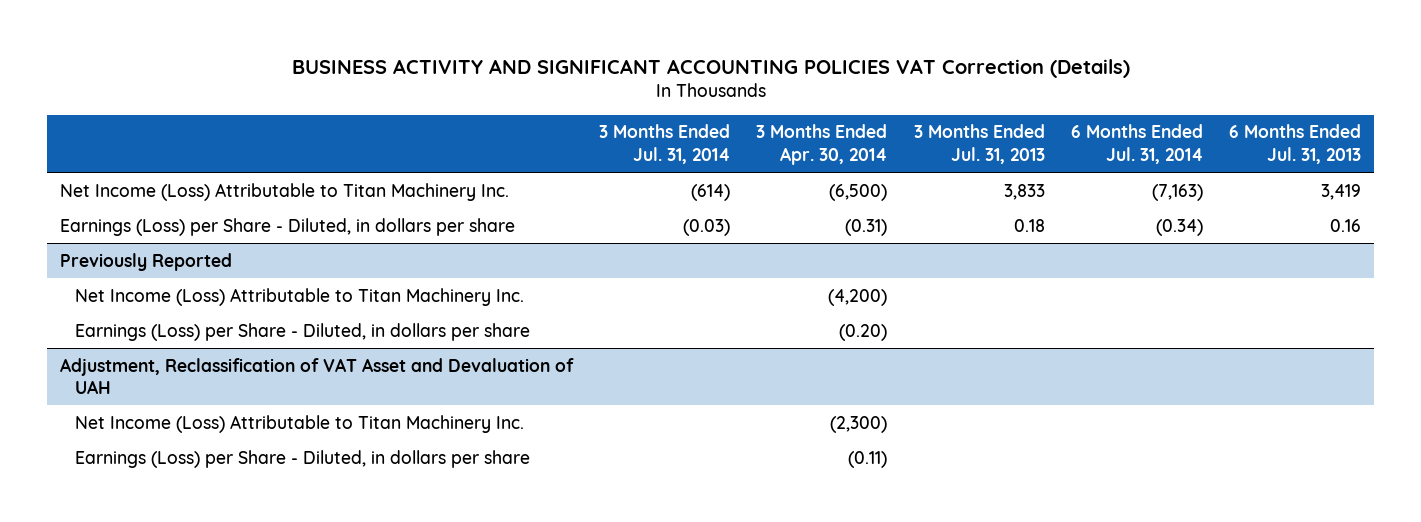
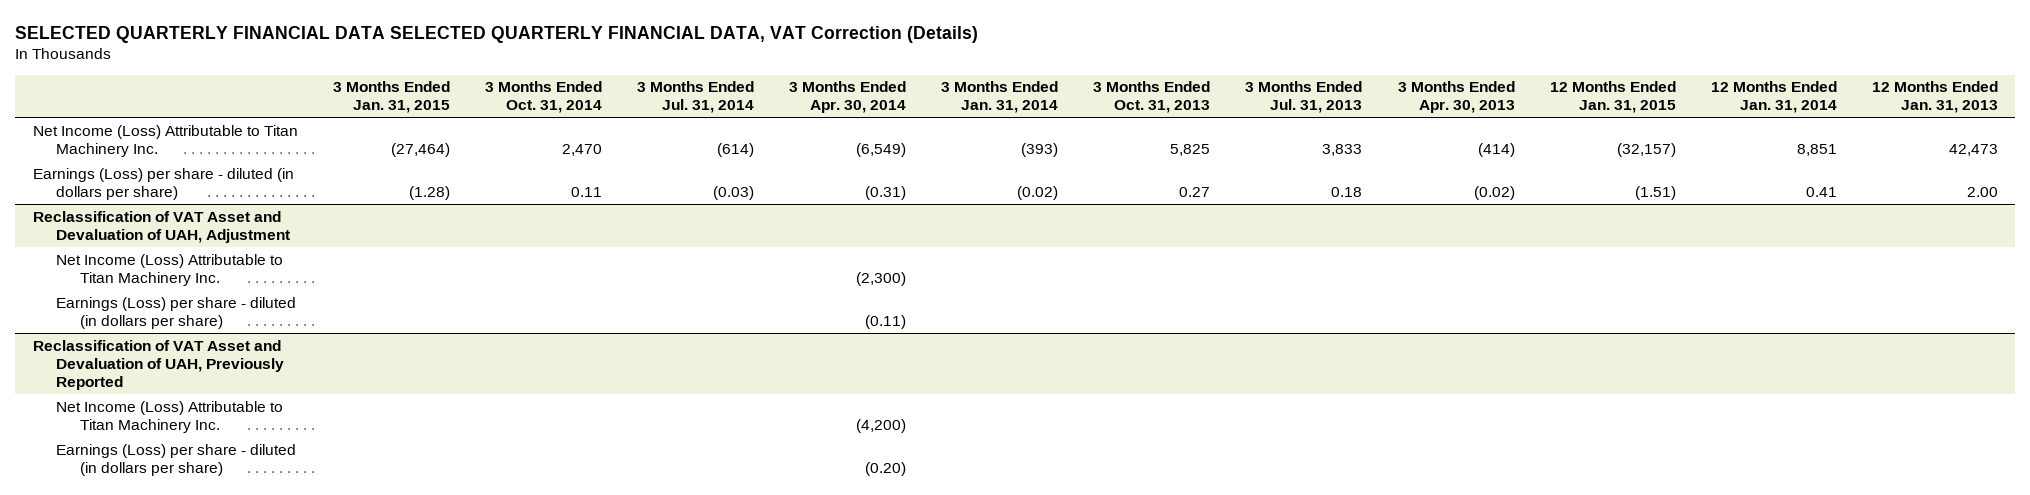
[291,58,1130,78] BUSINESS ACTIVITY AND SIGNIFICANT ACCOUNTING POLICIES VAT Correction (Details) -> [15,25,979,43] SELECTED QUARTERLY FINANCIAL DATA SELECTED QUARTERLY FINANCIAL DATA, VAT Correction (Details)
[1070,124,1203,164] 6 Months Ended Jul. 31, 2014 -> none
[1229,124,1362,164] 6 Months Ended Jul. 31, 2013 -> none
none -> [332,81,450,114] 3 Months Ended Jan. 31, 2015
none -> [484,81,602,114] 3 Months Ended Oct. 31, 2014
none -> [941,81,1059,114] 3 Months Ended Jan. 31, 2014
none -> [1093,81,1211,114] 3 Months Ended Oct. 31, 2013
none -> [1397,81,1515,114] 3 Months Ended Apr. 30, 2013
none -> [1549,81,1676,114] 12 Months Ended Jan. 31, 2015
none -> [1710,81,1837,114] 12 Months Ended Jan. 31, 2014
none -> [1871,81,1998,114] 12 Months Ended Jan. 31, 2013
[59,252,232,271] Previously Reported -> none
[75,287,525,306] Net Income (Loss) Attributable to Titan Machinery Inc. -> none
[75,322,531,341] Earnings (Loss) per Share - Diluted, in dollars per share -> none
[829,183,888,201] (6,500) -> [856,142,907,157] (6,549)
[59,217,515,236] Earnings (Loss) per Share - Diluted, in dollars per share -> [32,167,294,200] Earnings (Loss) per share - diluted (in dollars per share)
[59,357,574,394] Adjustment, Reclassification of VAT Asset and Devaluation of UAH -> [32,210,291,243] Reclassification of VAT Asset and Devaluation of UAH, Adjustment
[75,449,531,468] Earnings (Loss) per Share - Diluted, in dollars per share -> [56,296,297,329] Earnings (Loss) per share - diluted (in dollars per share)
none -> [32,339,285,391] Reclassification of VAT Asset and Devaluation of UAH, Previously Reported
none -> [56,400,284,433] Net Income (Loss) Attributable to Titan Machinery Inc.
none -> [56,443,297,476] Earnings (Loss) per share - diluted (in dollars per share)

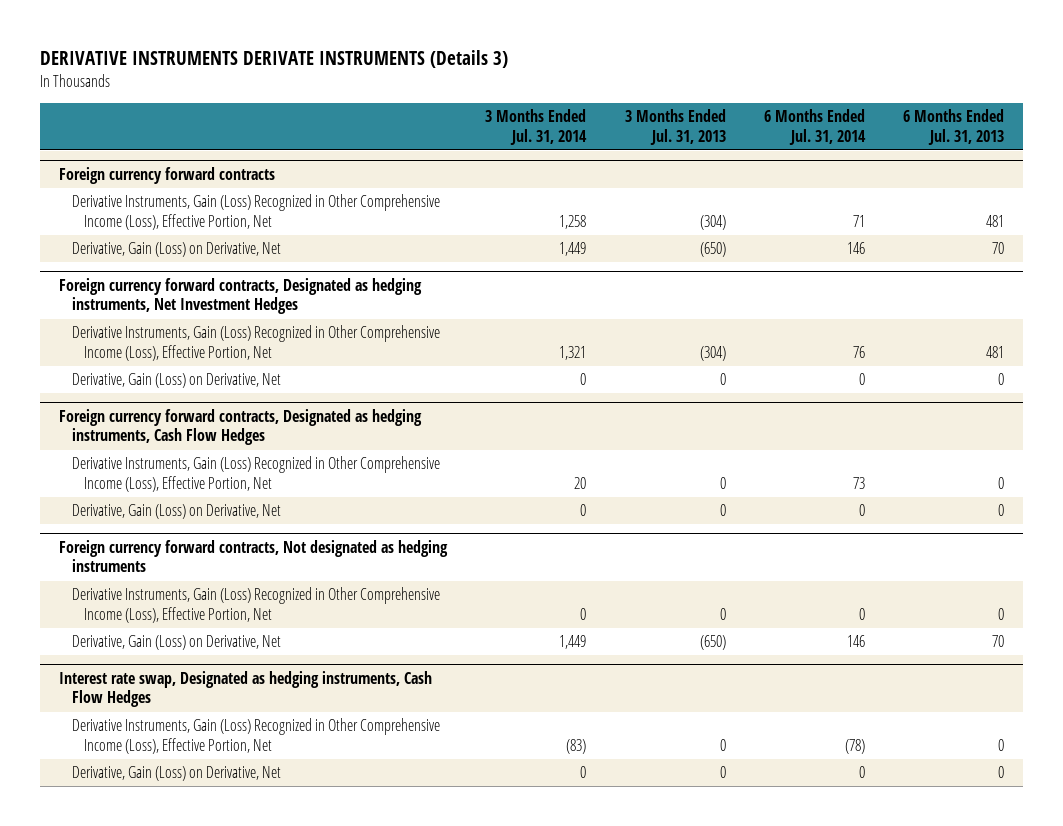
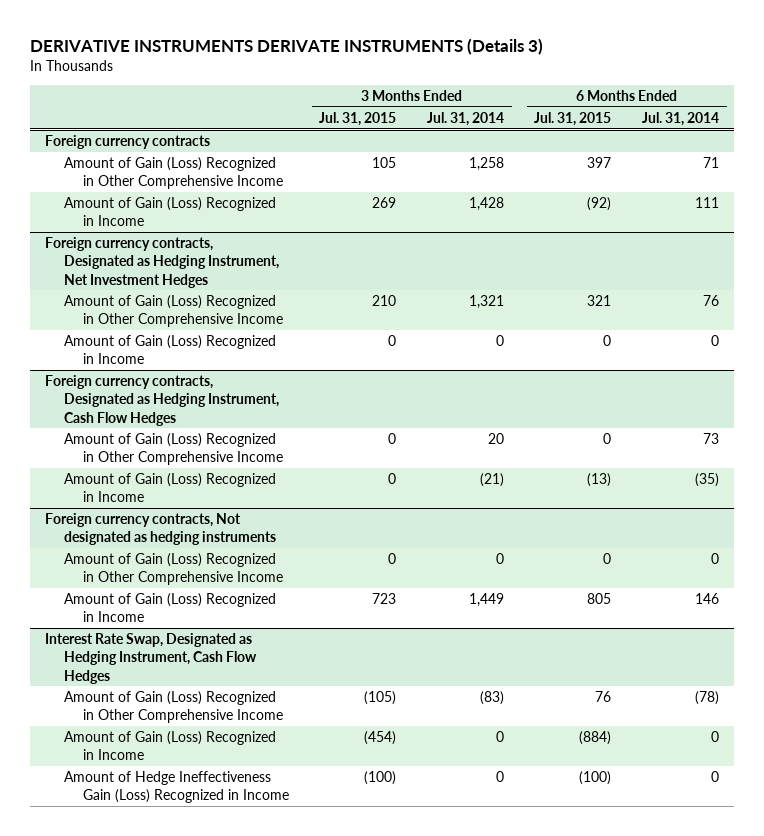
[624,109,726,145] 3 Months Ended Jul. 31, 2013 -> none
[902,109,1004,145] 6 Months Ended Jul. 31, 2013 -> none
none -> [319,111,397,126] Jul. 31, 2015
none -> [534,111,612,126] Jul. 31, 2015
[59,167,276,185] Foreign currency forward contracts -> [44,135,210,150] Foreign currency contracts
[71,194,440,230] Derivative Instruments, Gain (Loss) Recognized in Other Comprehensive Income (Loss), Effective Portion, Net -> [63,157,283,190] Amount of Gain (Loss) Recognized in Other Comprehensive Income
[71,242,281,258] Derivative, Gain (Loss) on Derivative, Net -> [63,197,276,227] Amount of Gain (Loss) Recognized in Income
[559,242,587,257] 1,449 -> [468,197,504,212] 1,428
[846,242,865,255] 146 -> [695,197,720,209] 111
[59,278,423,315] Foreign currency forward contracts, Designated as hedging instruments, Net Investment Hedges -> [44,237,279,288] Foreign currency contracts, Designated as Hedging Instrument, Net Investment Hedges
[71,325,440,361] Derivative Instruments, Gain (Loss) Recognized in Other Comprehensive Income (Loss), Effective Portion, Net -> [63,295,283,328] Amount of Gain (Loss) Recognized in Other Comprehensive Income
[71,373,281,389] Derivative, Gain (Loss) on Derivative, Net -> [63,335,276,365] Amount of Gain (Loss) Recognized in Income
[59,409,423,446] Foreign currency forward contracts, Designated as hedging instruments, Cash Flow Hedges -> [44,375,279,426] Foreign currency contracts, Designated as Hedging Instrument, Cash Flow Hedges
[71,456,440,492] Derivative Instruments, Gain (Loss) Recognized in Other Comprehensive Income (Loss), Effective Portion, Net -> [63,433,283,466] Amount of Gain (Loss) Recognized in Other Comprehensive Income
[71,504,281,520] Derivative, Gain (Loss) on Derivative, Net -> [63,473,276,503] Amount of Gain (Loss) Recognized in Income
[580,504,587,517] 0 -> [479,473,504,488] (21)
[858,504,865,517] 0 -> [695,473,720,488] (35)
[59,540,449,573] Foreign currency forward contracts, Not designated as hedging instruments -> [44,513,276,546] Foreign currency contracts, Not designated as hedging instruments
[71,587,440,623] Derivative Instruments, Gain (Loss) Recognized in Other Comprehensive Income (Loss), Effective Portion, Net -> [63,553,283,586] Amount of Gain (Loss) Recognized in Other Comprehensive Income
[71,635,281,651] Derivative, Gain (Loss) on Derivative, Net -> [63,593,276,623] Amount of Gain (Loss) Recognized in Income
[59,671,433,708] Interest rate swap, Designated as hedging instruments, Cash Flow Hedges -> [44,633,257,684] Interest Rate Swap, Designated as Hedging Instrument, Cash Flow Hedges
[71,718,440,754] Derivative Instruments, Gain (Loss) Recognized in Other Comprehensive Income (Loss), Effective Portion, Net -> [63,691,283,724] Amount of Gain (Loss) Recognized in Other Comprehensive Income
[71,766,281,782] Derivative, Gain (Loss) on Derivative, Net -> [63,731,276,761] Amount of Gain (Loss) Recognized in Income
none -> [63,771,289,804] Amount of Hedge Ineffectiveness Gain (Loss) Recognized in Income

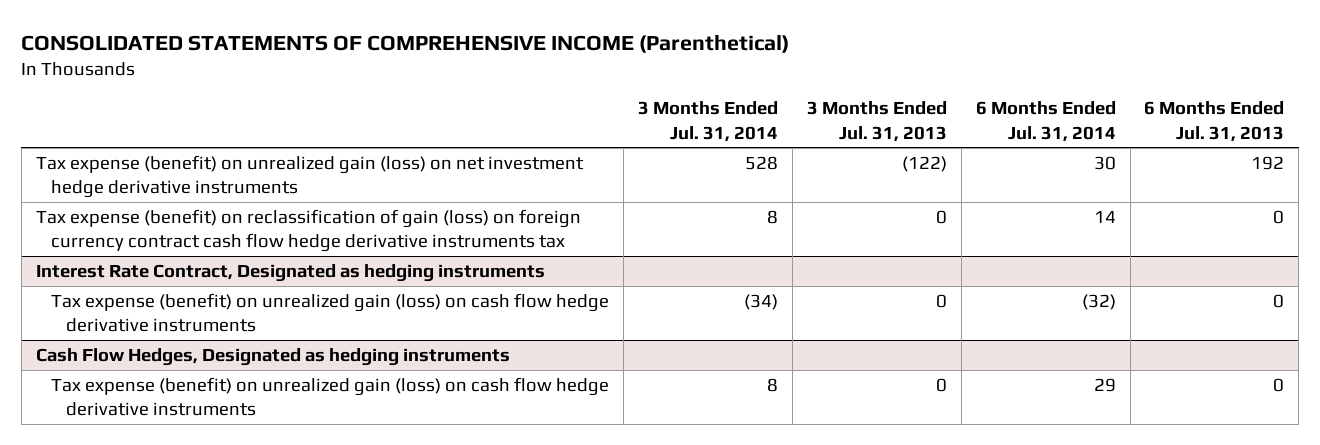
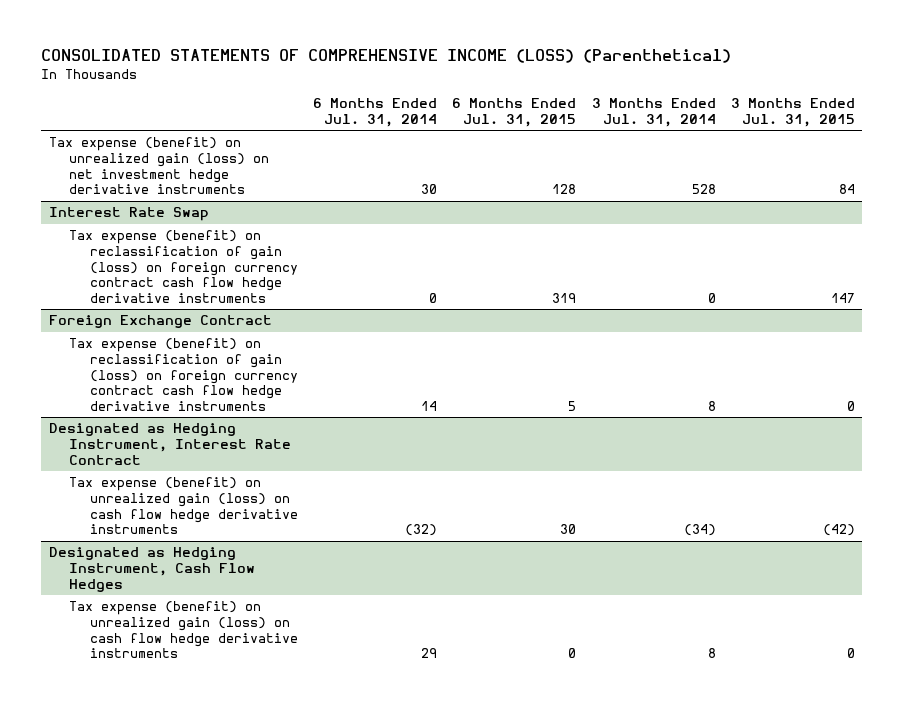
[21,34,790,54] CONSOLIDATED STATEMENTS OF COMPREHENSIVE INCOME (Parenthetical) -> [41,49,732,64] CONSOLIDATED STATEMENTS OF COMPREHENSIVE INCOME (LOSS) (Parenthetical)
[806,101,947,142] 3 Months Ended Jul. 31, 2013 -> none
[1144,101,1285,142] 6 Months Ended Jul. 31, 2013 -> none
none -> [452,98,577,127] 6 Months Ended Jul. 31, 2015
none -> [730,98,855,127] 3 Months Ended Jul. 31, 2015
none -> [48,207,209,222] Interest Rate Swap
[35,208,581,252] Tax expense (benefit) on reclassification of gain (loss) on foreign currency contract cash flow hedge derivative instruments tax -> [69,230,299,303] Tax expense (benefit) on reclassification of gain (loss) on foreign currency contract cash flow hedge derivative instruments
[766,209,778,224] 8 -> [707,292,716,303] 0
[1093,210,1116,223] 14 -> [429,292,438,303] 0
none -> [48,315,272,329] Foreign Exchange Contract
none -> [69,338,299,411] Tax expense (benefit) on reclassification of gain (loss) on foreign currency contract cash flow hedge derivative instruments
[35,263,545,282] Interest Rate Contract, Designated as hedging instruments -> [48,423,292,465] Designated as Hedging Instrument, Interest Rate Contract
[35,347,510,366] Cash Flow Hedges, Designated as hedging instruments -> [48,547,256,592] Designated as Hedging Instrument, Cash Flow Hedges

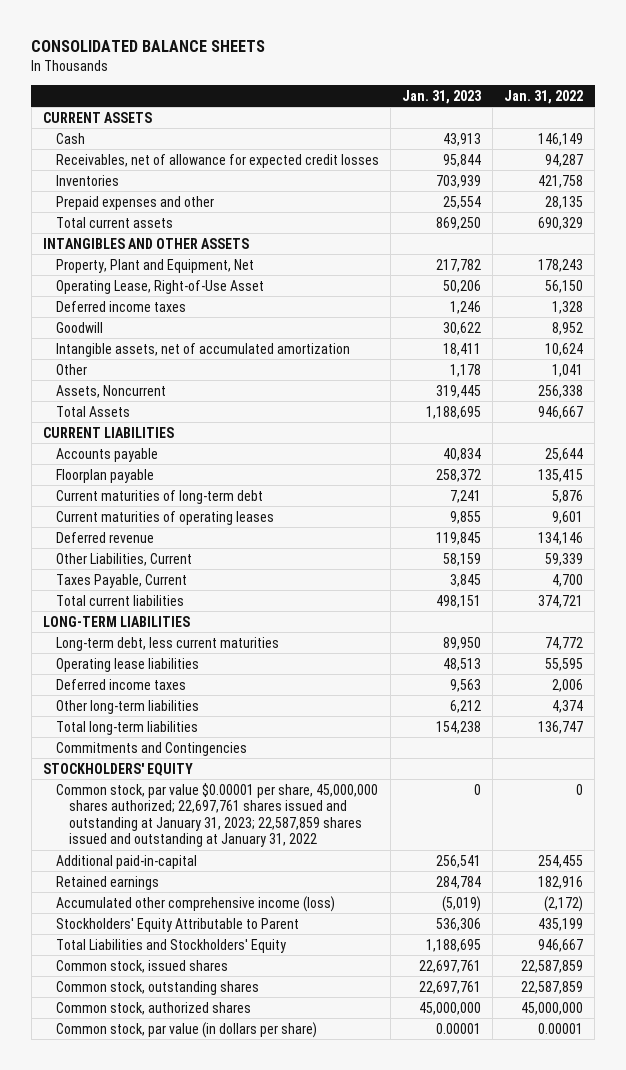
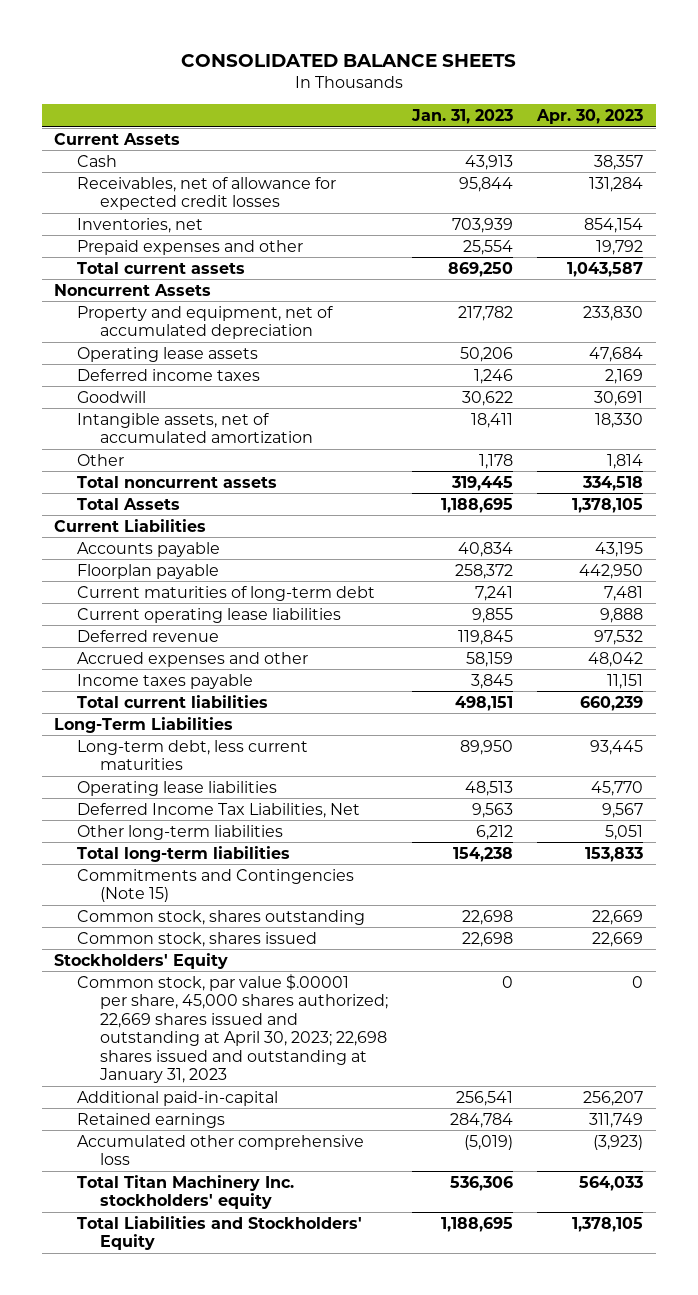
[504,89,584,104] Jan. 31, 2022 -> none
none -> [536,109,644,125] Apr. 30, 2023
[42,111,152,123] CURRENT ASSETS -> [54,132,181,145] Current Assets
[55,174,119,186] Inventories -> [77,217,204,233] Inventories, net
[42,237,249,249] INTANGIBLES AND OTHER ASSETS -> [54,283,212,296] Noncurrent Assets
[55,258,254,273] Property, Plant and Equipment, Net -> [77,305,334,340] Property and equipment, net of accumulated depreciation
[55,279,264,294] Operating Lease, Right-of-Use Asset -> [77,346,259,362] Operating lease assets
[55,384,166,398] Assets, Noncurrent -> [77,475,278,488] Total noncurrent assets
[42,426,174,438] CURRENT LIABILITIES -> [54,518,207,532] Current Liabilities
[55,510,274,525] Current maturities of operating leases -> [77,607,342,623] Current operating lease liabilities
[55,552,192,566] Other Liabilities, Current -> [77,651,309,667] Accrued expenses and other
[55,573,187,588] Taxes Payable, Current -> [77,673,254,689] Income taxes payable
[42,615,190,627] LONG-TERM LIABILITIES -> [54,716,234,733] Long-Term Liabilities
[55,678,186,690] Deferred income taxes -> [77,802,361,818] Deferred Income Tax Liabilities, Net
[55,741,247,756] Commitments and Contingencies -> [77,868,355,903] Commitments and Contingencies (Note 15)
none -> [77,909,366,925] Common stock, shares outstanding
none -> [77,931,318,947] Common stock, shares issued
[42,762,193,776] STOCKHOLDERS' EQUITY -> [54,952,229,969] Stockholders' Equity
[55,782,378,848] Common stock, par value $0.00001 per share, 45,000,000 shares authorized; 22,697,761 shares issued and outstanding at January 31, 2023; 22,587,859 shares issued and outstanding at January 31, 2022 -> [77,973,389,1084] Common stock, par value $.00001 per share, 45,000 shares authorized; 22,669 shares issued and outstanding at April 30, 2023; 22,698 shares issued and outstanding at January 31, 2023
[55,895,335,912] Accumulated other comprehensive income (loss) -> [77,1134,365,1166] Accumulated other comprehensive loss
[55,917,299,932] Stockholders' Equity Attributable to Parent -> [77,1174,295,1210] Total Titan Machinery Inc. stockholders' equity
[55,959,228,973] Common stock, issued shares -> none
[55,980,259,995] Common stock, outstanding shares -> none
[55,1001,251,1015] Common stock, authorized shares -> none
[55,1021,317,1038] Common stock, par value (in dollars per share) -> none

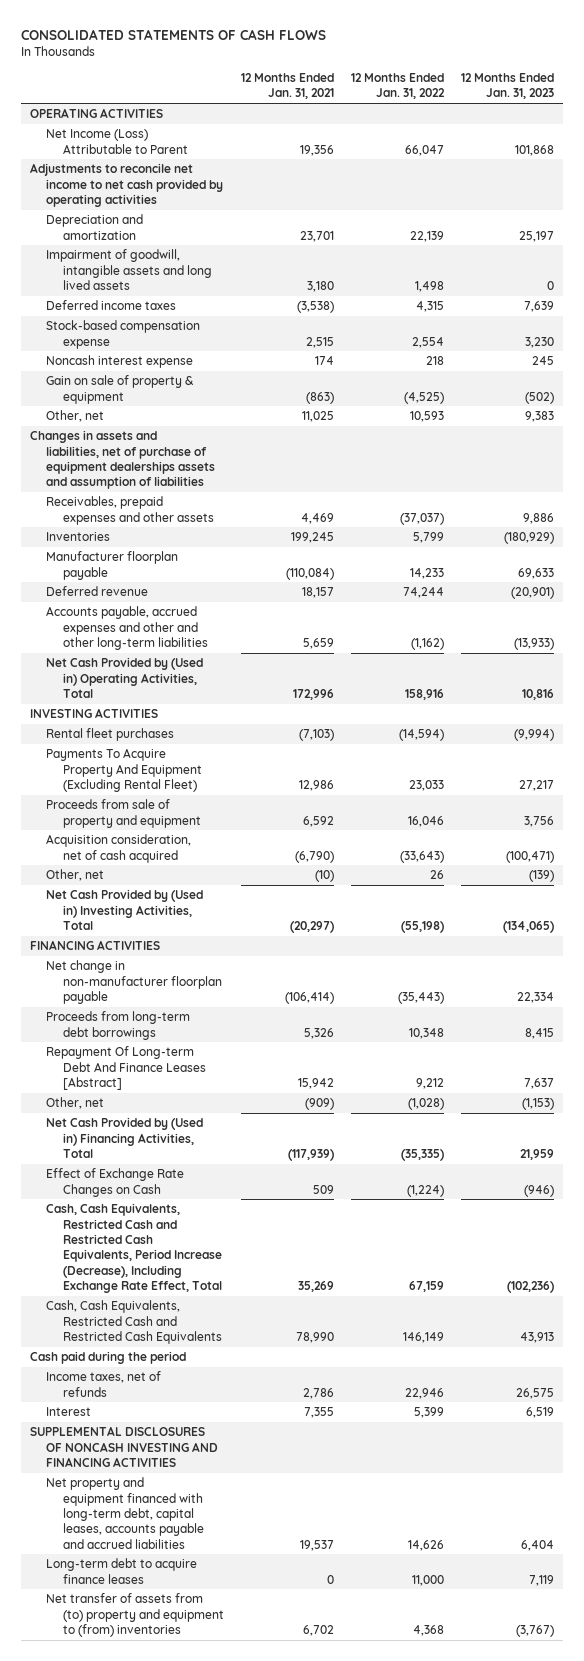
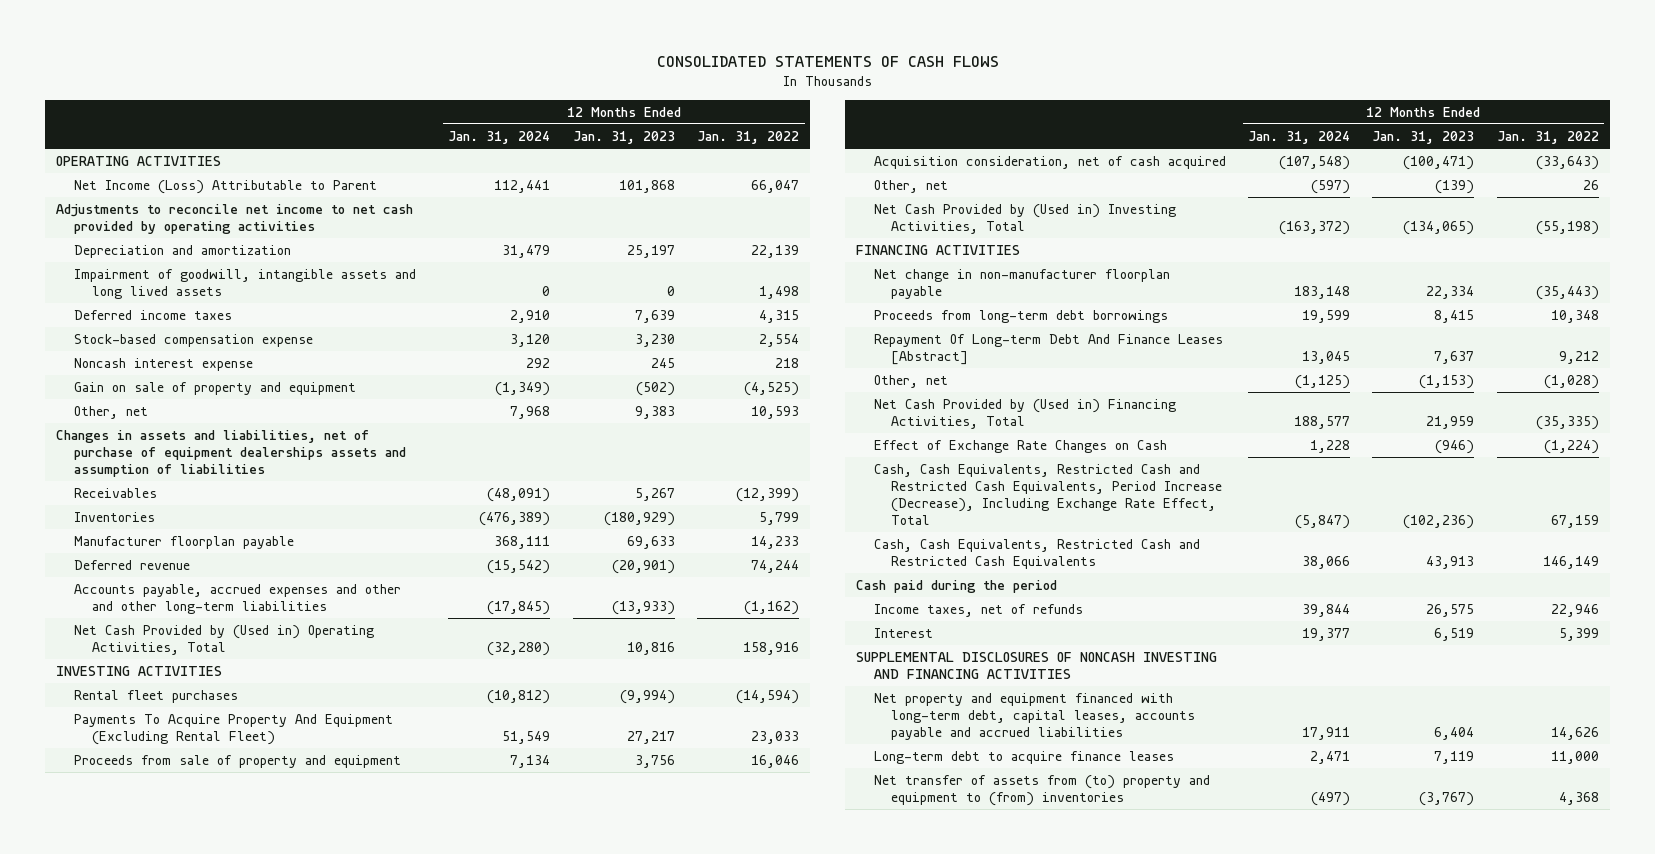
[240,72,334,100] 12 Months Ended Jan. 31, 2021 -> none
none -> [448,130,551,144] Jan. 31, 2024
[46,375,195,404] Gain on sale of property & equipment -> [74,381,357,395] Gain on sale of property and equipment
[46,496,214,525] Receivables, prepaid expenses and other assets -> none
none -> [74,487,158,498] Receivables

